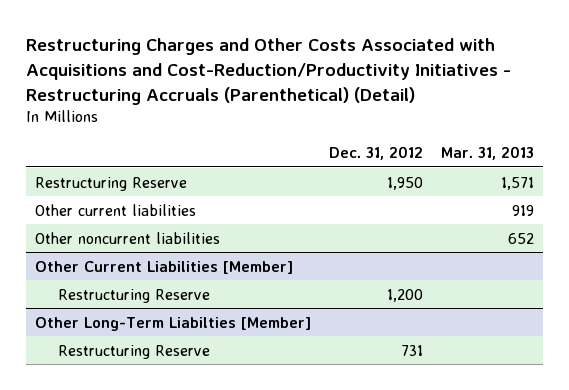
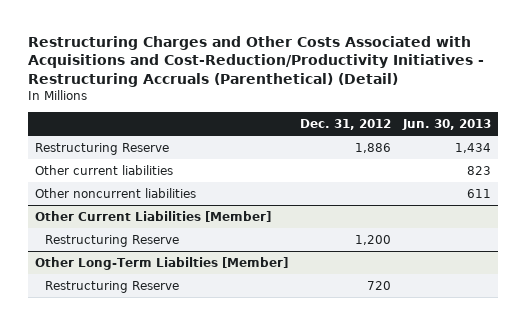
[441,145,535,160] Mar. 31, 2013 -> none
none -> [402,119,492,131] Jun. 30, 2013
[387,176,424,190] 1,950 -> [354,143,391,154] 1,886
[401,344,424,356] 731 -> [366,281,391,291] 720

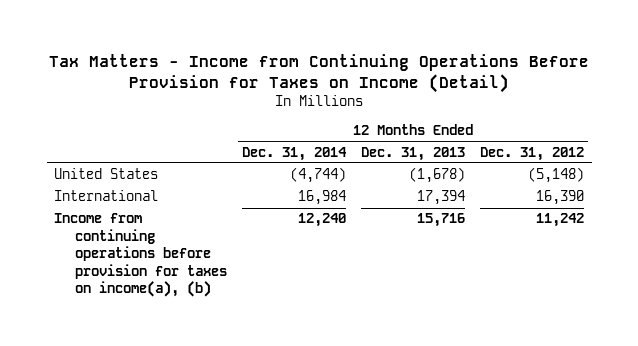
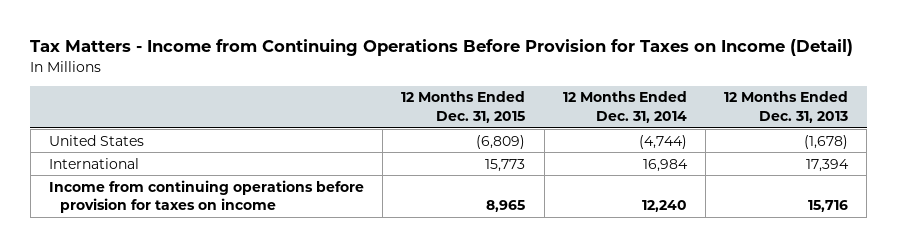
[480,146,585,161] Dec. 31, 2012 -> none
none -> [401,91,526,123] 12 Months Ended Dec. 31, 2015
[54,213,227,298] Income from continuing operations before provision for taxes on income(a), (b) -> [49,179,365,214] Income from continuing operations before provision for taxes on income

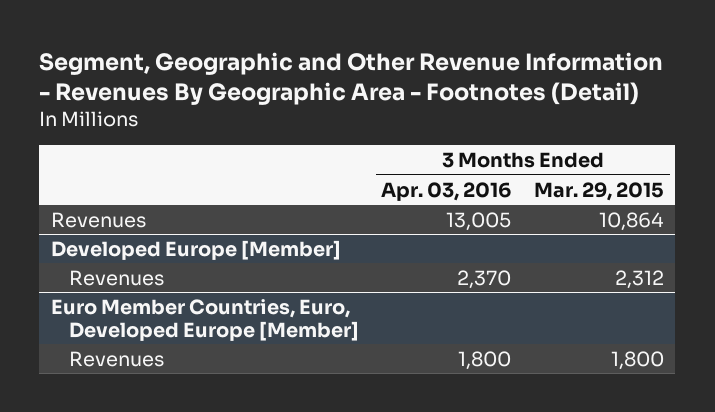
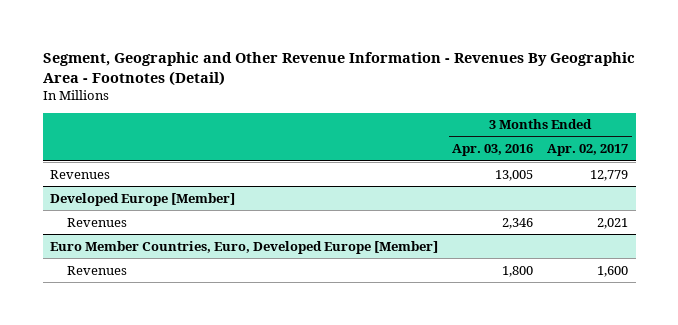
[533,181,664,201] Mar. 29, 2015 -> none
none -> [547,144,629,157] Apr. 02, 2017
[457,269,512,289] 2,370 -> [502,217,534,229] 2,346

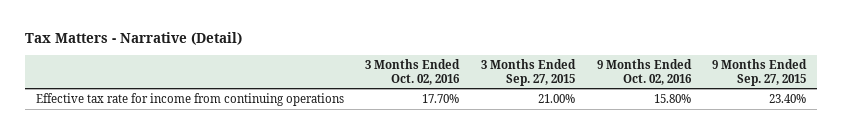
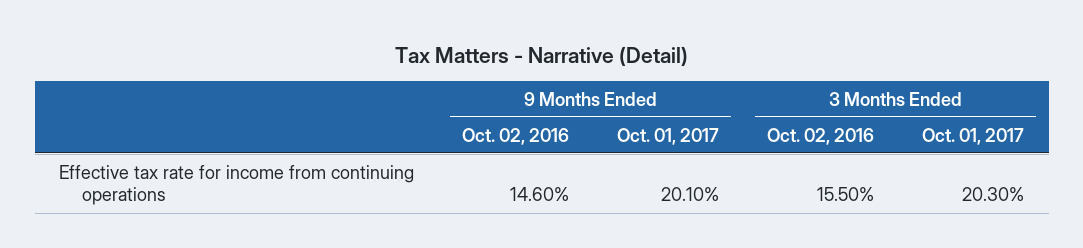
[481,58,577,86] 3 Months Ended Sep. 27, 2015 -> none
[712,58,808,86] 9 Months Ended Sep. 27, 2015 -> none
none -> [617,127,720,145] Oct. 01, 2017
none -> [922,127,1025,145] Oct. 01, 2017
[422,94,460,104] 17.70% -> [817,187,875,202] 15.50%
[653,94,691,104] 15.80% -> [510,187,570,202] 14.60%

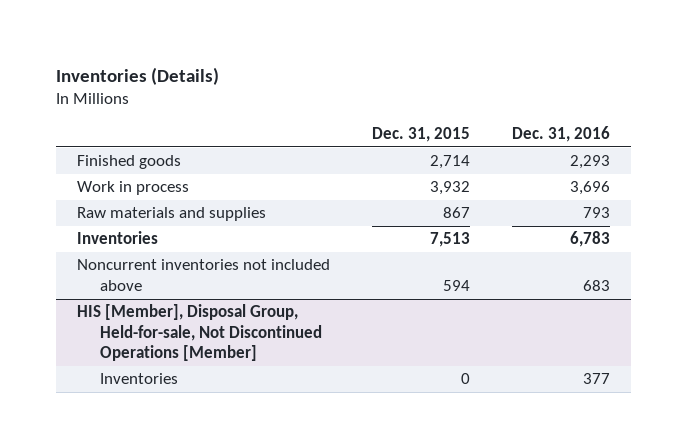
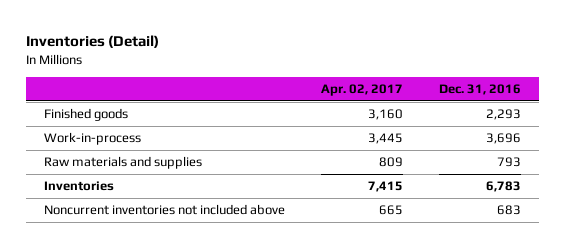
[56,66,220,85] Inventories (Details) -> [26,35,160,49] Inventories (Detail)
[372,127,471,143] Dec. 31, 2015 -> none
none -> [320,84,403,97] Apr. 02, 2017
[77,181,190,196] Work in process -> [44,132,142,146] Work-in-process
[77,304,323,362] HIS [Member], Disposal Group, Held-for-sale, Not Discontinued Operations [Member] -> none
[100,373,179,385] Inventories -> none

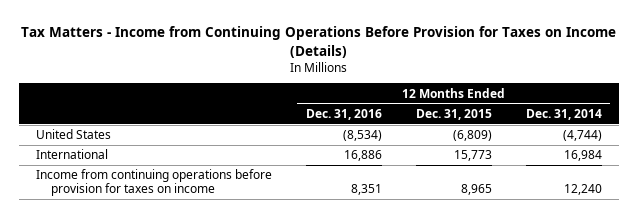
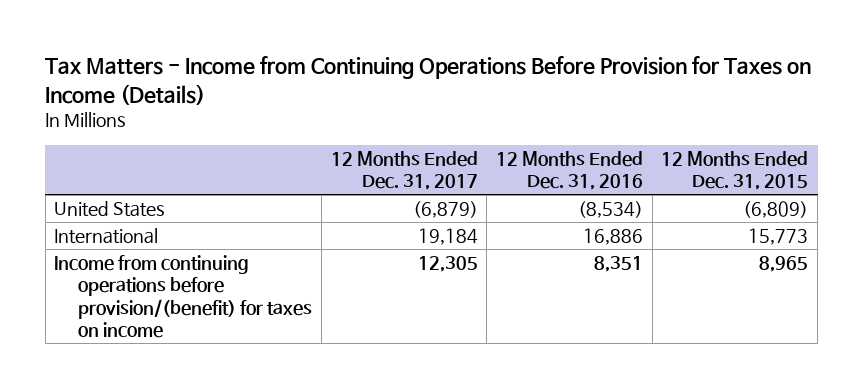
[525,108,602,120] Dec. 31, 2014 -> none
none -> [330,150,478,191] 12 Months Ended Dec. 31, 2017
[35,169,272,197] Income from continuing operations before provision for taxes on income -> [54,255,313,338] Income from continuing operations before provision/(benefit) for taxes on income

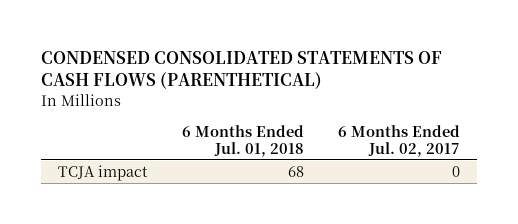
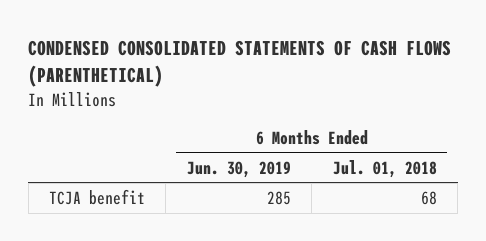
[337,124,460,157] 6 Months Ended Jul. 02, 2017 -> none
none -> [186,160,291,178] Jun. 30, 2019
[58,165,149,182] TCJA impact -> [49,188,146,205] TCJA benefit

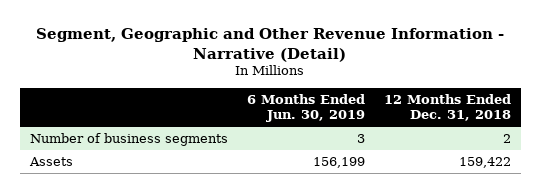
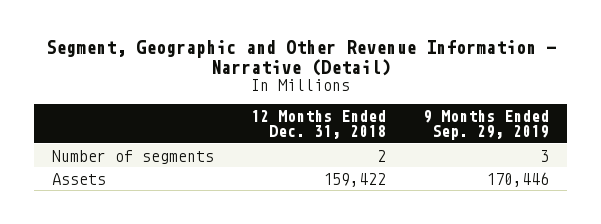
[246,93,365,123] 6 Months Ended Jun. 30, 2019 -> none
none -> [422,109,549,140] 9 Months Ended Sep. 29, 2019
[29,133,228,147] Number of business segments -> [52,149,215,164] Number of segments

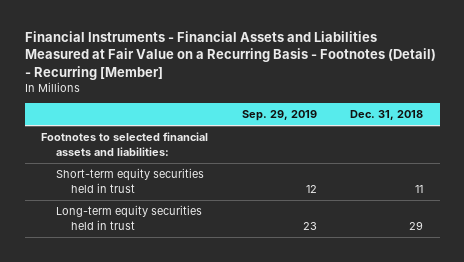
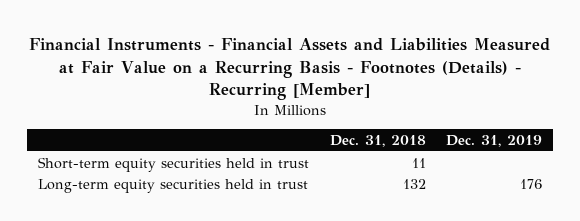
[24,30,436,80] Financial Instruments - Financial Assets and Liabilities Measured at Fair Value on a Recurring Basis - Footnotes (Detail) - Recurring [Member] -> [29,38,551,101] Financial Instruments - Financial Assets and Liabilities Measured at Fair Value on a Recurring Basis - Footnotes (Details) - Recurring [Member]
[241,109,317,121] Sep. 29, 2019 -> none
none -> [446,134,543,147] Dec. 31, 2019
[41,132,209,156] Footnotes to selected financial assets and liabilities: -> none
[409,220,424,230] 29 -> [402,178,426,189] 132

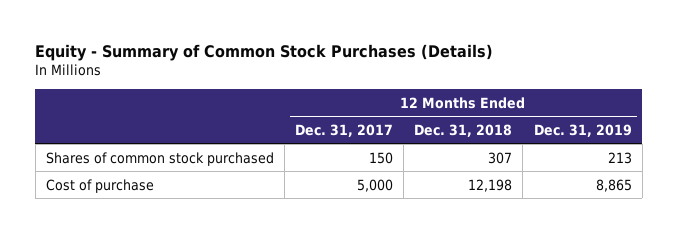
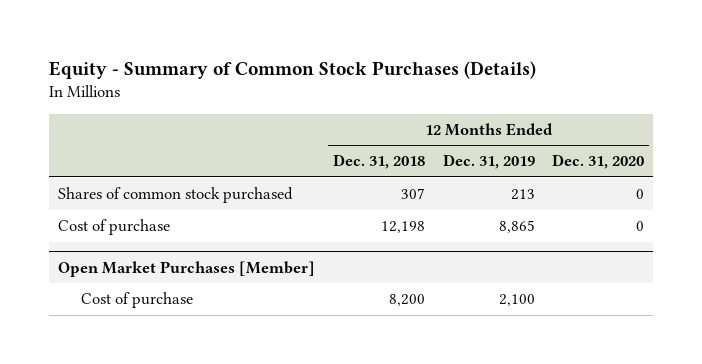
[294,123,393,137] Dec. 31, 2017 -> none
none -> [552,154,645,170] Dec. 31, 2020
none -> [58,260,316,277] Open Market Purchases [Member]
none -> [81,292,194,309] Cost of purchase

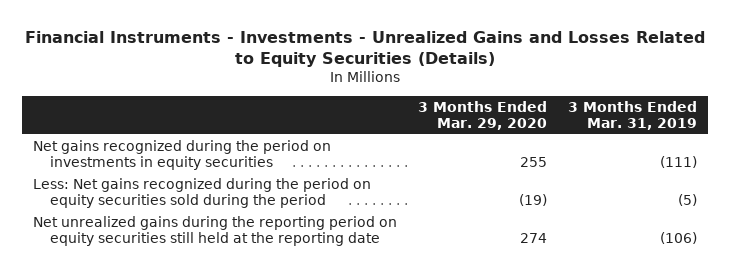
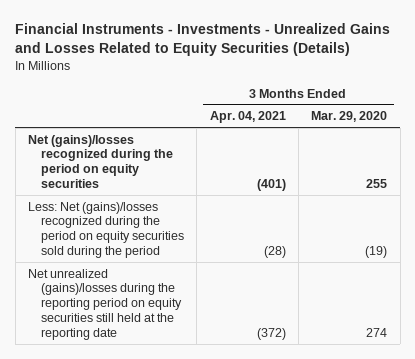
[568,100,698,130] 3 Months Ended Mar. 31, 2019 -> none
none -> [209,111,286,124] Apr. 04, 2021
[32,139,331,170] Net gains recognized during the period on investments in equity securities -> [27,134,173,188] Net (gains)/losses recognized during the period on equity securities
[32,177,371,208] Less: Net gains recognized during the period on equity securities sold during the period -> [27,201,184,258] Less: Net (gains)/losses recognized during the period on equity securities sold during the period
[32,215,397,246] Net unrealized gains during the reporting period on equity securities still held at the reporting date -> [27,268,182,340] Net unrealized (gains)/losses during the reporting period on equity securities still held at the reporting date

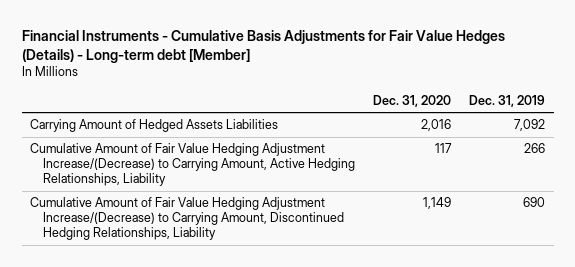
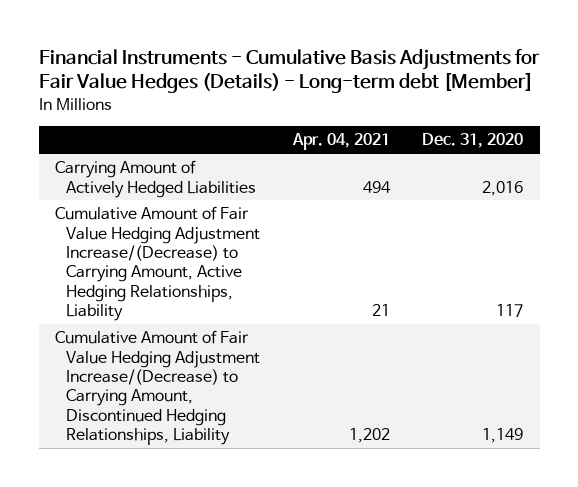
[468,94,545,107] Dec. 31, 2019 -> none
none -> [291,133,390,151] Apr. 04, 2021
[30,119,279,133] Carrying Amount of Hedged Assets Liabilities -> [55,160,257,198] Carrying Amount of Actively Hedged Liabilities

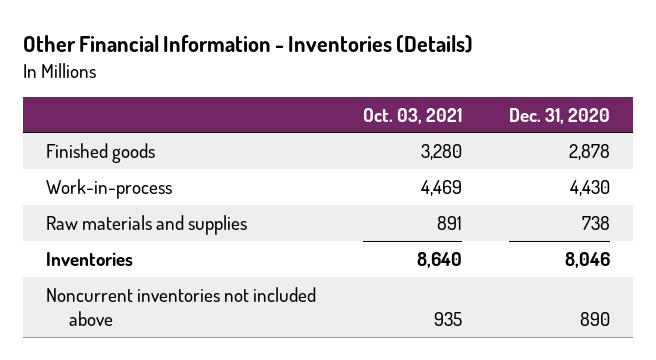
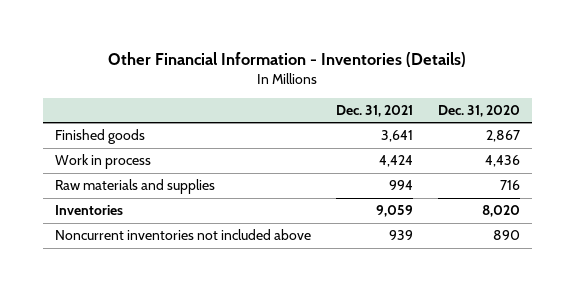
[362,107,462,124] Oct. 03, 2021 -> none
none -> [335,105,413,118] Dec. 31, 2021
[568,143,610,160] 2,878 -> [485,130,520,143] 2,867
[46,178,173,199] Work-in-process -> [55,154,152,170] Work in process
[569,179,610,196] 4,430 -> [484,155,520,168] 4,436
[581,215,610,230] 738 -> [499,180,520,191] 716
[564,251,610,268] 8,046 -> [481,205,520,218] 8,020

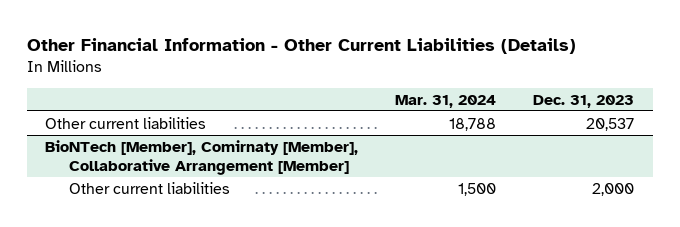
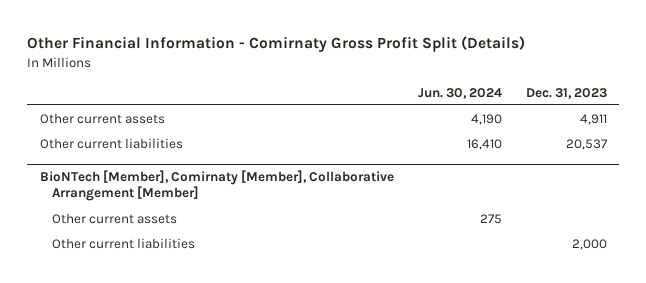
[26,38,576,55] Other Financial Information - Other Current Liabilities (Details) -> [27,36,526,53] Other Financial Information - Comirnaty Gross Profit Split (Details)
[395,94,497,108] Mar. 31, 2024 -> none
none -> [417,87,502,99] Jun. 30, 2024
none -> [39,112,165,124] Other current assets
none -> [51,212,177,224] Other current assets

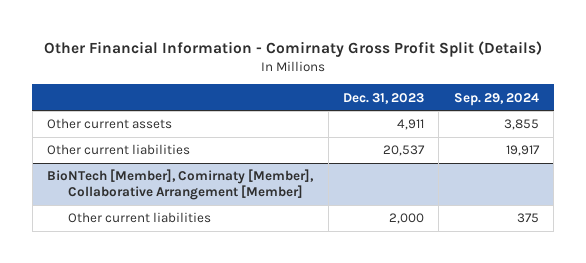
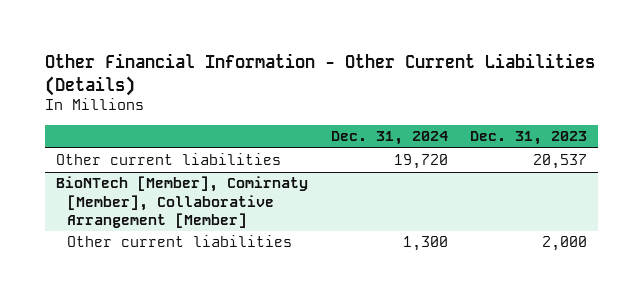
[44,41,543,58] Other Financial Information - Comirnaty Gross Profit Split (Details) -> [45,53,596,96] Other Financial Information - Other Current Liabilities (Details)
[453,92,539,106] Sep. 29, 2024 -> none
none -> [330,131,448,146] Dec. 31, 2024
[47,118,173,130] Other current assets -> none

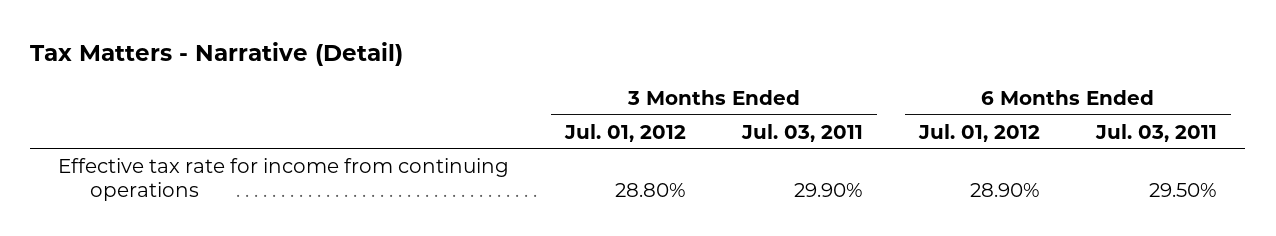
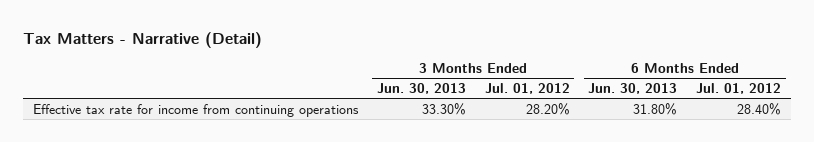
[741,123,864,142] Jul. 03, 2011 -> none
[1095,123,1218,142] Jul. 03, 2011 -> none
none -> [376,82,466,94] Jun. 30, 2013
none -> [588,82,678,94] Jun. 30, 2013
[615,182,687,197] 28.80% -> [525,102,570,115] 28.20%
[970,182,1041,197] 28.90% -> [737,102,782,115] 28.40%

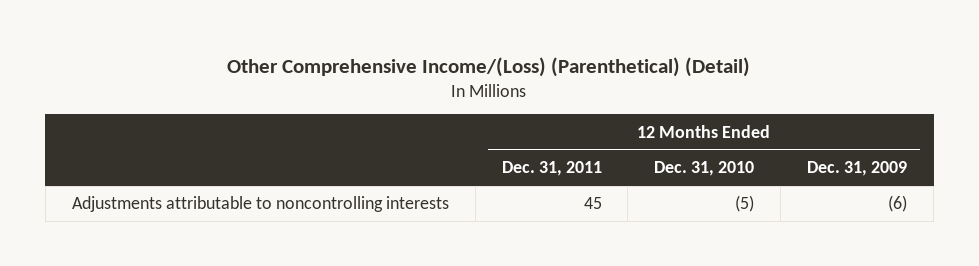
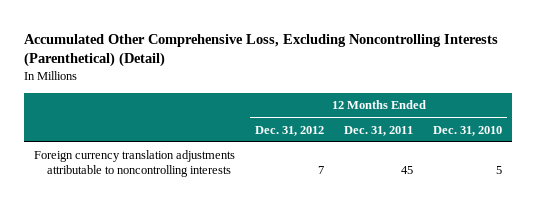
[227,56,751,77] Other Comprehensive Income/(Loss) (Parenthetical) (Detail) -> [24,33,499,68] Accumulated Other Comprehensive Loss, Excluding Noncontrolling Interests (Parenthetical) (Detail)
[807,161,908,177] Dec. 31, 2009 -> none
none -> [255,125,325,136] Dec. 31, 2012
[71,196,449,213] Adjustments attributable to noncontrolling interests -> [34,150,236,178] Foreign currency translation adjustments attributable to noncontrolling interests
[735,195,755,213] (5) -> [496,166,503,175] 5

